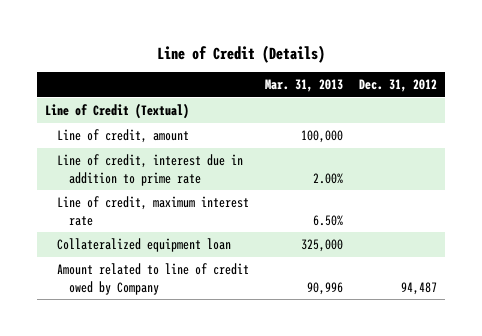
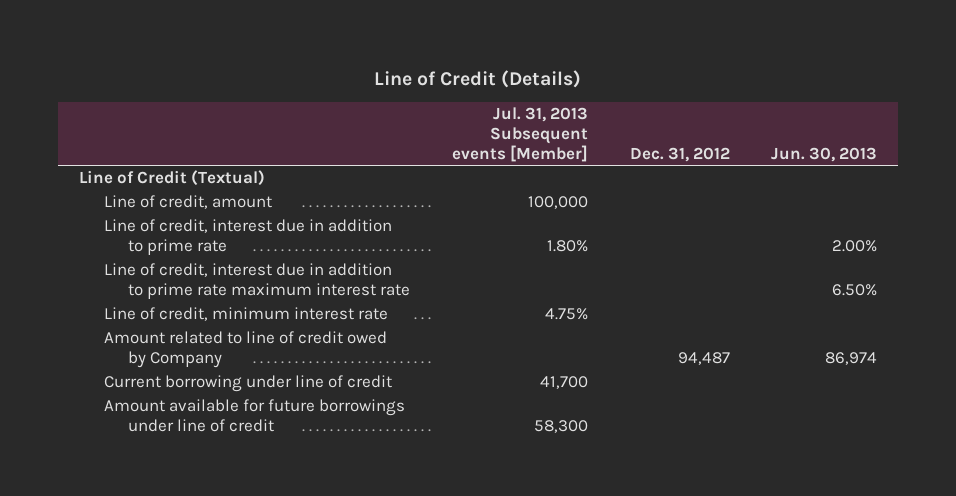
[264,79,343,93] Mar. 31, 2013 -> none
none -> [452,106,589,162] Jul. 31, 2013 Subsequent events [Member]
none -> [771,146,878,162] Jun. 30, 2013
[56,238,231,253] Collateralized equipment loan -> none
[56,196,249,226] Line of credit, maximum interest rate -> [103,263,411,300] Line of credit, interest due in addition to prime rate maximum interest rate
none -> [103,307,388,322] Line of credit, minimum interest rate
none -> [103,375,392,393] Current borrowing under line of credit
none -> [103,399,405,433] Amount available for future borrowings under line of credit

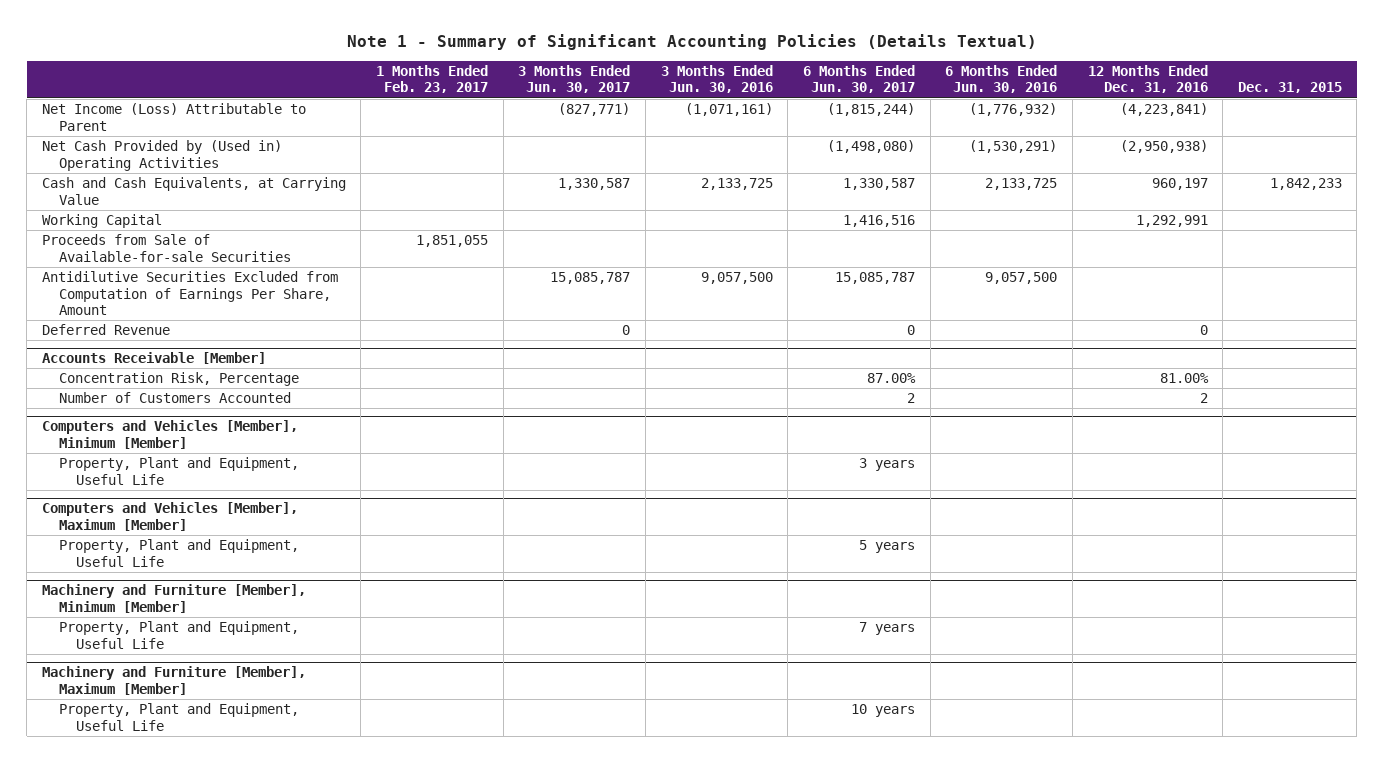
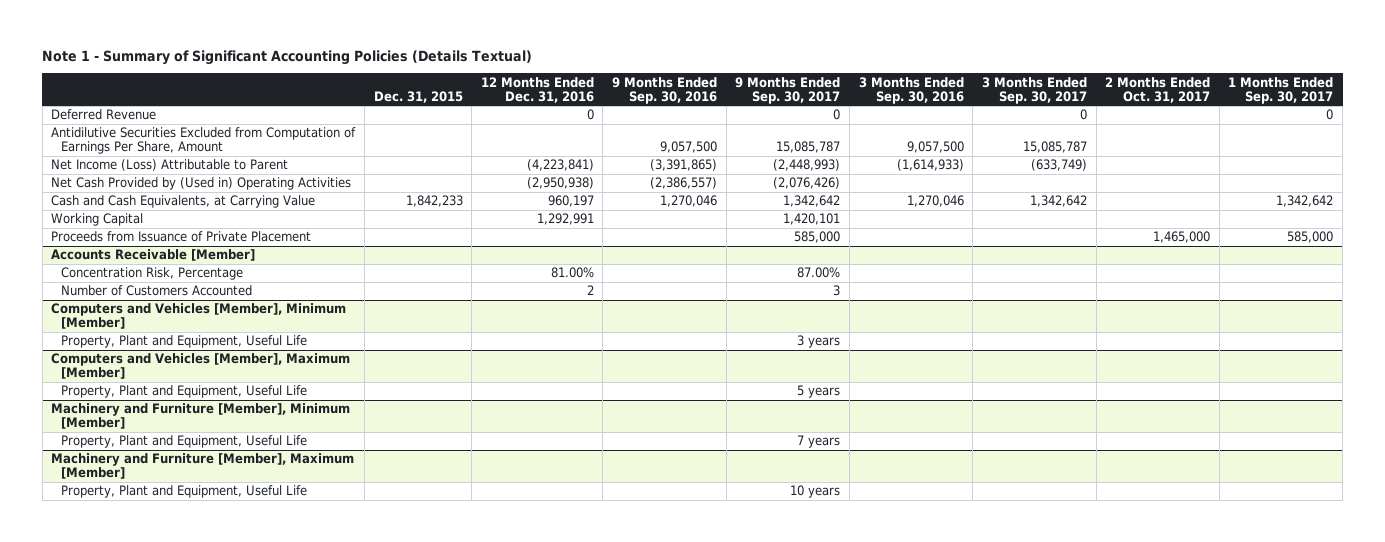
[376,64,489,94] 1 Months Ended Feb. 23, 2017 -> none
[518,64,631,94] 3 Months Ended Jun. 30, 2017 -> none
[660,64,773,94] 3 Months Ended Jun. 30, 2016 -> none
[802,64,915,94] 6 Months Ended Jun. 30, 2017 -> none
[945,64,1058,94] 6 Months Ended Jun. 30, 2016 -> none
none -> [612,76,718,104] 9 Months Ended Sep. 30, 2016
none -> [735,76,841,104] 9 Months Ended Sep. 30, 2017
none -> [858,76,964,104] 3 Months Ended Sep. 30, 2016
none -> [981,76,1087,104] 3 Months Ended Sep. 30, 2017
none -> [1105,76,1211,103] 2 Months Ended Oct. 31, 2017
none -> [1228,76,1334,104] 1 Months Ended Sep. 30, 2017
[41,323,170,335] Deferred Revenue -> [51,109,157,121] Deferred Revenue
[41,270,338,316] Antidilutive Securities Excluded from Computation of Earnings Per Share, Amount -> [51,127,357,155] Antidilutive Securities Excluded from Computation of Earnings Per Share, Amount
[41,233,291,262] Proceeds from Sale of Available-for-sale Securities -> none
none -> [51,231,312,243] Proceeds from Issuance of Private Placement

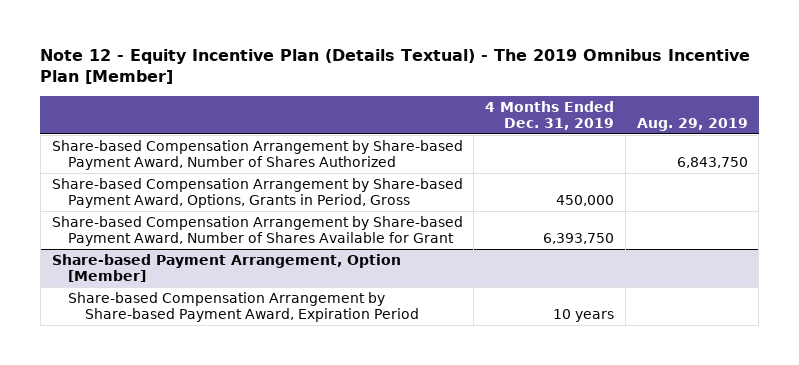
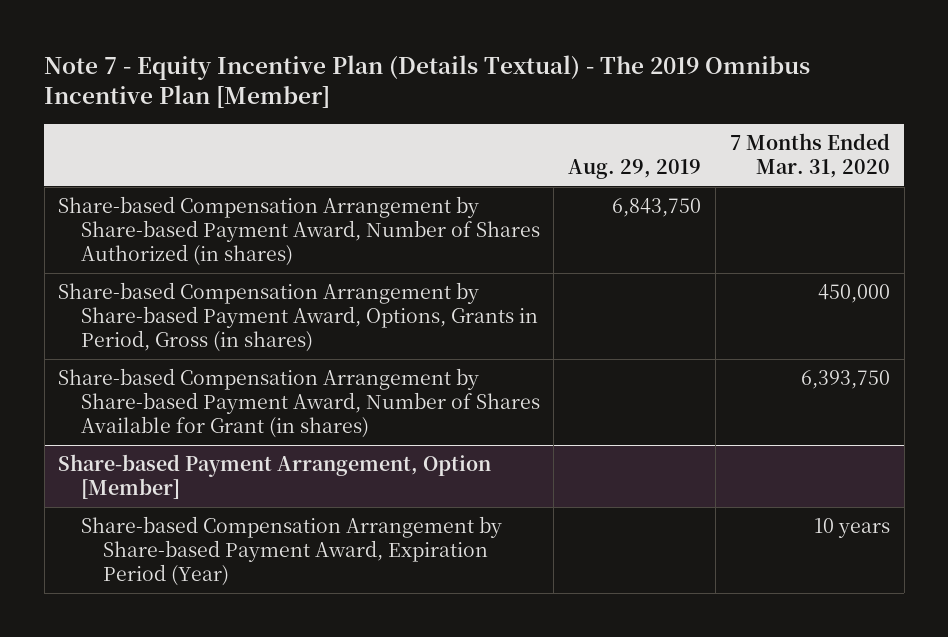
[40,49,751,85] Note 12 - Equity Incentive Plan (Details Textual) - The 2019 Omnibus Incentive Plan [Member] -> [44,55,811,109] Note 7 - Equity Incentive Plan (Details Textual) - The 2019 Omnibus Incentive Plan [Member]
[485,100,615,130] 4 Months Ended Dec. 31, 2019 -> none
none -> [729,133,890,178] 7 Months Ended Mar. 31, 2020
[51,140,463,170] Share-based Compensation Arrangement by Share-based Payment Award, Number of Shares Authorized -> [58,196,540,266] Share-based Compensation Arrangement by Share-based Payment Award, Number of Shares Authorized (in shares)
[51,178,463,208] Share-based Compensation Arrangement by Share-based Payment Award, Options, Grants in Period, Gross -> [58,282,538,352] Share-based Compensation Arrangement by Share-based Payment Award, Options, Grants in Period, Gross (in shares)
[51,216,463,246] Share-based Compensation Arrangement by Share-based Payment Award, Number of Shares Available for Grant -> [58,368,540,438] Share-based Compensation Arrangement by Share-based Payment Award, Number of Shares Available for Grant (in shares)
[68,292,420,322] Share-based Compensation Arrangement by Share-based Payment Award, Expiration Period -> [80,516,502,586] Share-based Compensation Arrangement by Share-based Payment Award, Expiration Period (Year)

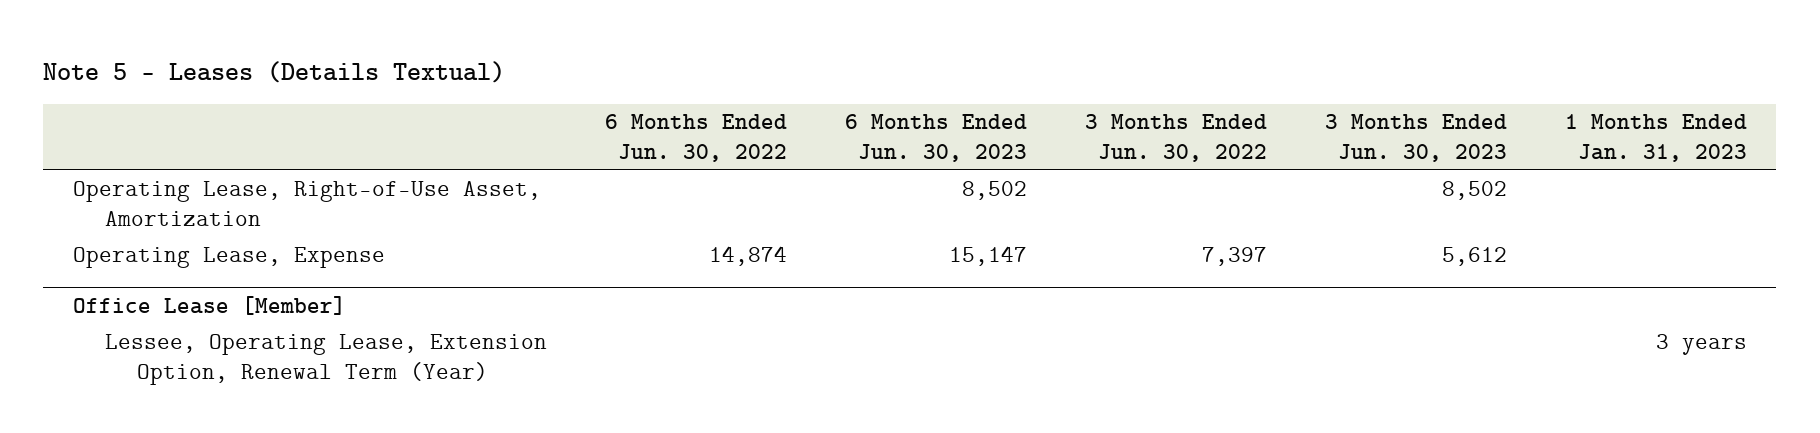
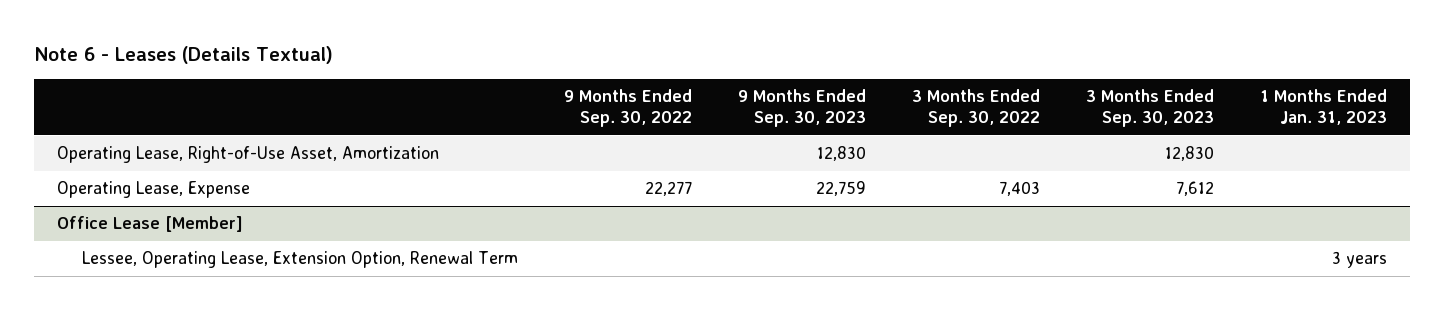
[43,61,506,84] Note 5 - Leases (Details Textual) -> [33,46,333,65] Note 6 - Leases (Details Textual)
[604,114,787,163] 6 Months Ended Jun. 30, 2022 -> none
[844,114,1027,163] 6 Months Ended Jun. 30, 2023 -> none
[1085,114,1268,163] 3 Months Ended Jun. 30, 2022 -> none
[1325,114,1508,163] 3 Months Ended Jun. 30, 2023 -> none
none -> [563,89,692,128] 9 Months Ended Sep. 30, 2022
none -> [737,89,866,128] 9 Months Ended Sep. 30, 2023
none -> [911,89,1040,128] 3 Months Ended Sep. 30, 2022
none -> [1085,89,1214,128] 3 Months Ended Sep. 30, 2023
[104,334,547,386] Lessee, Operating Lease, Extension Option, Renewal Term (Year) -> [81,251,518,269] Lessee, Operating Lease, Extension Option, Renewal Term

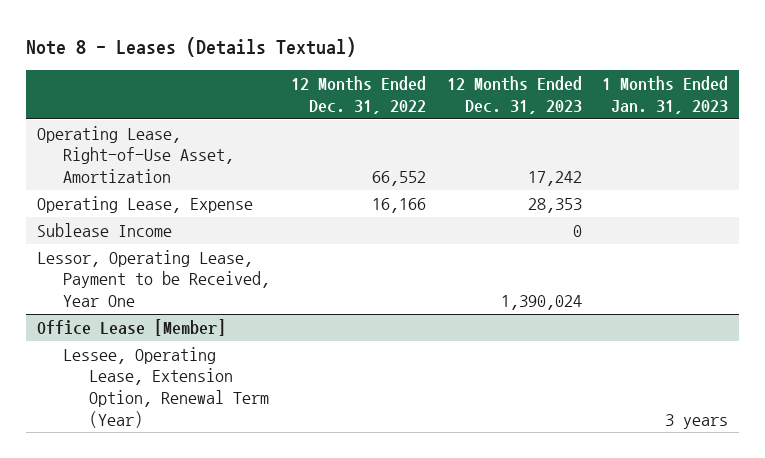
[33,46,333,65] Note 6 - Leases (Details Textual) -> [26,37,357,58] Note 8 - Leases (Details Textual)
[563,89,692,128] 9 Months Ended Sep. 30, 2022 -> none
[737,89,866,128] 9 Months Ended Sep. 30, 2023 -> none
[911,89,1040,128] 3 Months Ended Sep. 30, 2022 -> none
[1085,89,1214,128] 3 Months Ended Sep. 30, 2023 -> none
none -> [290,76,426,114] 12 Months Ended Dec. 31, 2022
none -> [446,76,582,114] 12 Months Ended Dec. 31, 2023
none -> [36,222,172,237] Sublease Income
none -> [36,249,270,308] Lessor, Operating Lease, Payment to be Received, Year One
[81,251,518,269] Lessee, Operating Lease, Extension Option, Renewal Term -> [62,346,270,428] Lessee, Operating Lease, Extension Option, Renewal Term (Year)

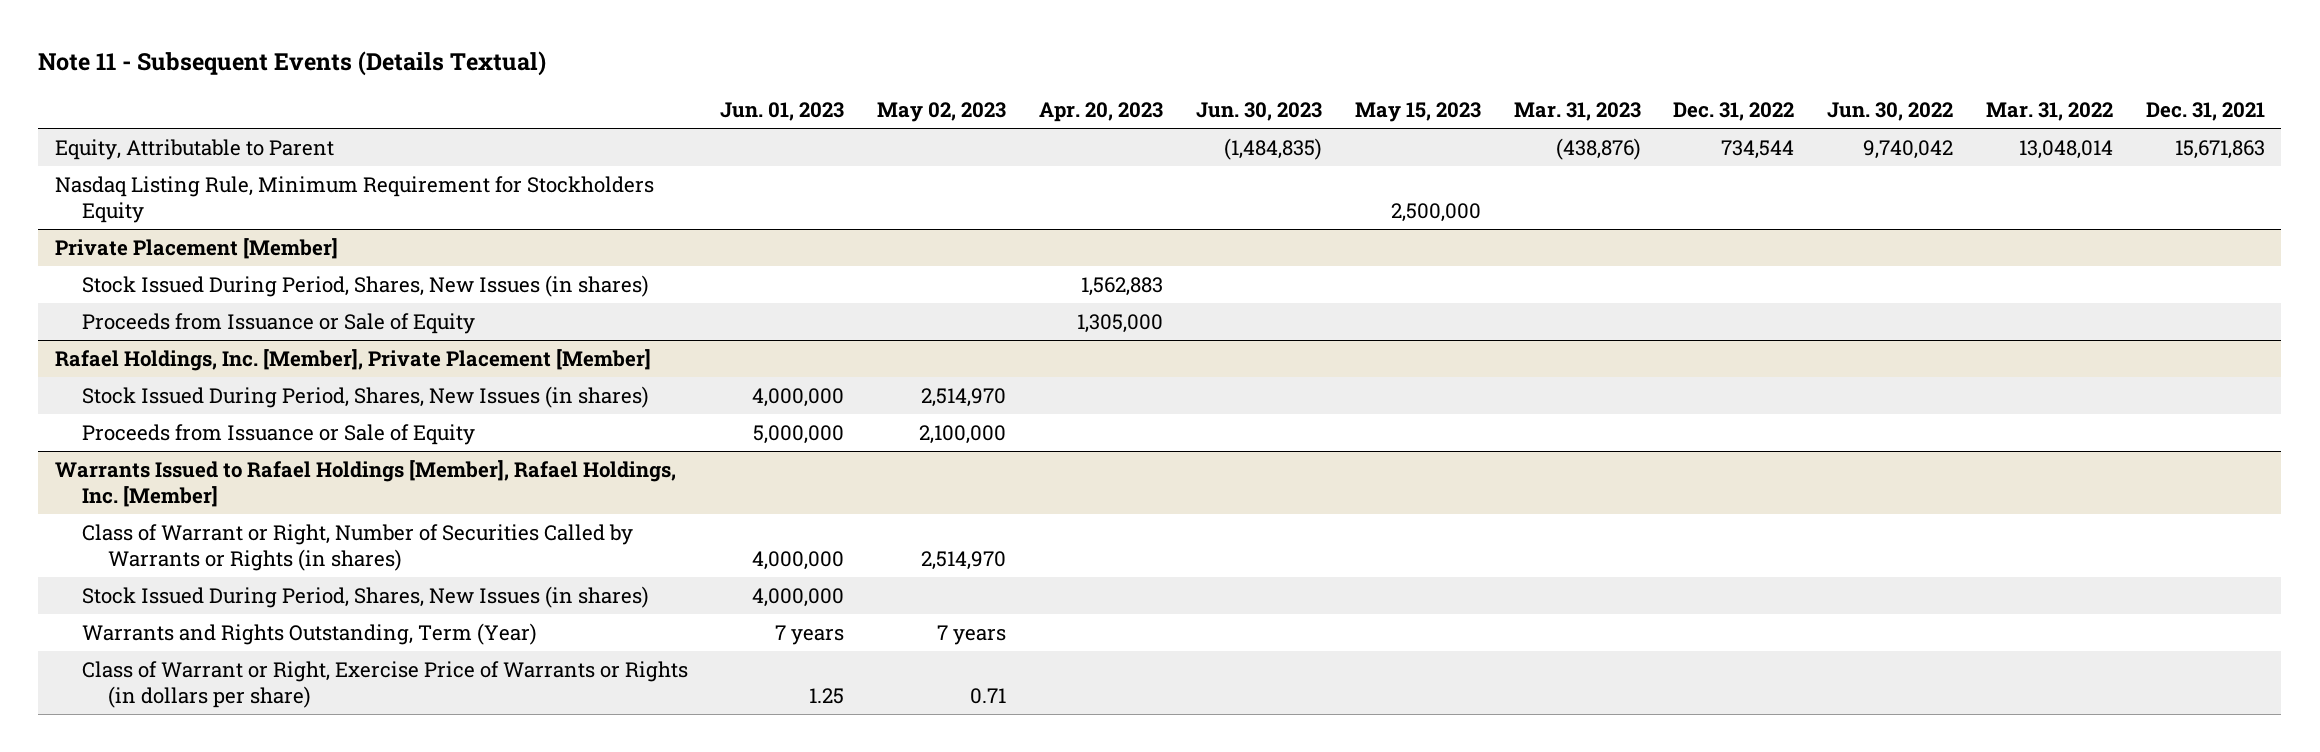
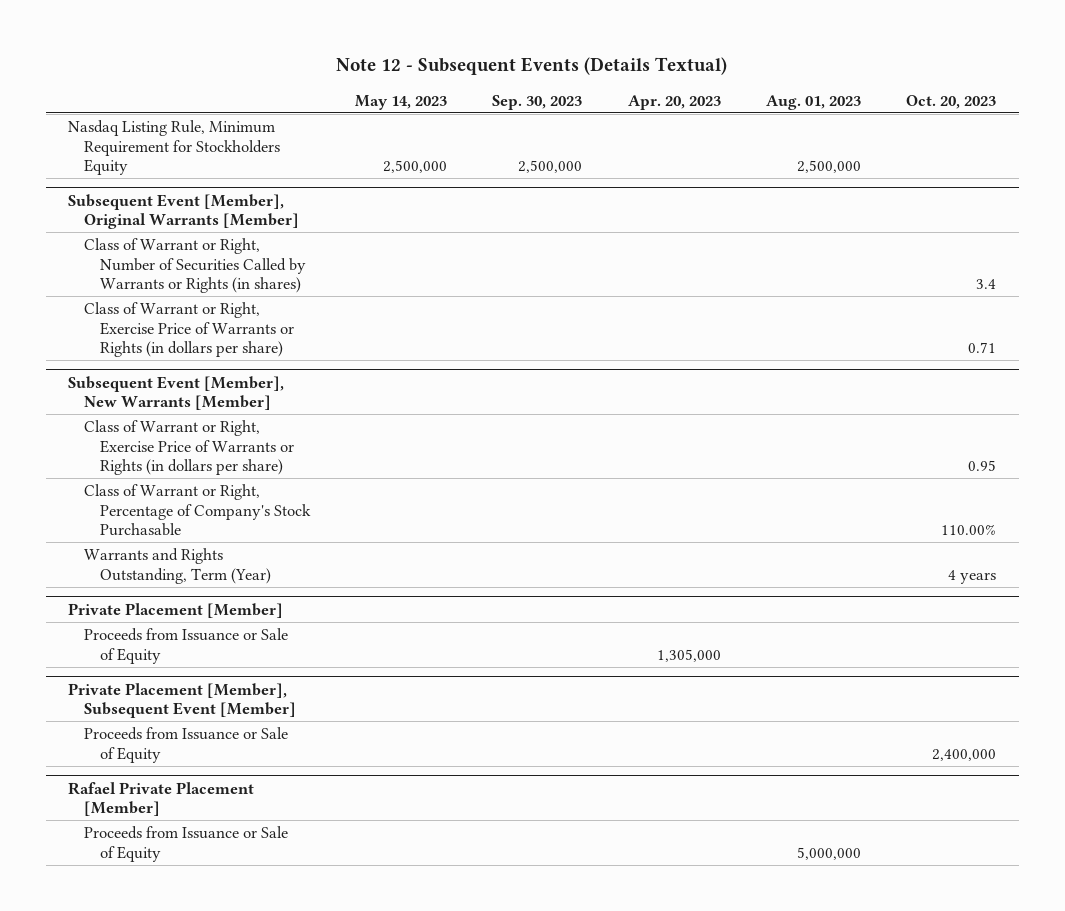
[38,51,547,77] Note 11 - Subsequent Events (Details Textual) -> [336,57,728,76] Note 12 - Subsequent Events (Details Textual)
[720,102,845,122] Jun. 01, 2023 -> none
[877,102,1007,123] May 02, 2023 -> none
[1195,102,1322,122] Jun. 30, 2023 -> none
[1354,102,1481,123] May 15, 2023 -> none
[1513,102,1641,122] Mar. 31, 2023 -> none
[1673,102,1795,122] Dec. 31, 2022 -> none
[1827,102,1954,122] Jun. 30, 2022 -> none
[1986,102,2114,122] Mar. 31, 2022 -> none
[2145,102,2265,122] Dec. 31, 2021 -> none
none -> [355,94,448,110] May 14, 2023
none -> [492,94,583,110] Sep. 30, 2023
none -> [766,94,862,110] Aug. 01, 2023
none -> [906,94,997,109] Oct. 20, 2023
[54,139,334,161] Equity, Attributable to Parent -> none
none -> [68,193,300,230] Subsequent Event [Member], Original Warrants [Member]
none -> [84,237,306,294] Class of Warrant or Right, Number of Securities Called by Warrants or Rights (in shares)
none -> [84,301,294,358] Class of Warrant or Right, Exercise Price of Warrants or Rights (in dollars per share)
none -> [68,375,285,411] Subsequent Event [Member], New Warrants [Member]
none -> [84,419,294,476] Class of Warrant or Right, Exercise Price of Warrants or Rights (in dollars per share)
none -> [84,483,311,537] Class of Warrant or Right, Percentage of Company's Stock Purchasable
none -> [84,547,271,584] Warrants and Rights Outstanding, Term (Year)
[81,275,649,298] Stock Issued During Period, Shares, New Issues (in shares) -> none
[81,386,649,409] Stock Issued During Period, Shares, New Issues (in shares) -> none
none -> [68,682,297,719] Private Placement [Member], Subsequent Event [Member]
none -> [84,726,289,763] Proceeds from Issuance or Sale of Equity
[54,349,651,372] Rafael Holdings, Inc. [Member], Private Placement [Member] -> [68,781,255,817] Rafael Private Placement [Member]
[54,460,676,507] Warrants Issued to Rafael Holdings [Member], Rafael Holdings, Inc. [Member] -> none
[81,524,633,571] Class of Warrant or Right, Number of Securities Called by Warrants or Rights (in shares) -> none
[81,586,649,609] Stock Issued During Period, Shares, New Issues (in shares) -> none
[81,623,537,646] Warrants and Rights Outstanding, Term (Year) -> none
[81,661,688,708] Class of Warrant or Right, Exercise Price of Warrants or Rights (in dollars per share) -> none

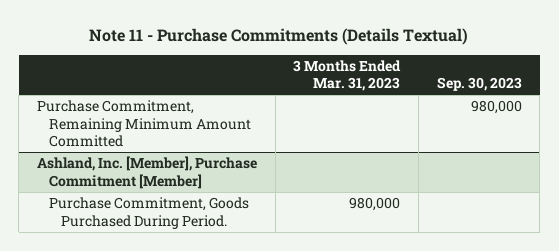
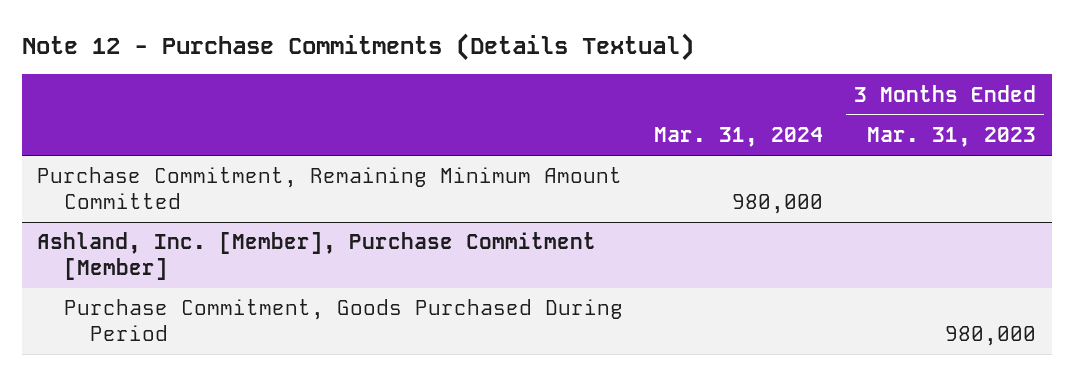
[89,27,469,45] Note 11 - Purchase Commitments (Details Textual) -> [21,32,694,61] Note 12 - Purchase Commitments (Details Textual)
[436,77,522,92] Sep. 30, 2023 -> none
none -> [653,127,823,148] Mar. 31, 2024
[49,197,250,229] Purchase Commitment, Goods Purchased During Period. -> [63,299,623,342] Purchase Commitment, Goods Purchased During Period

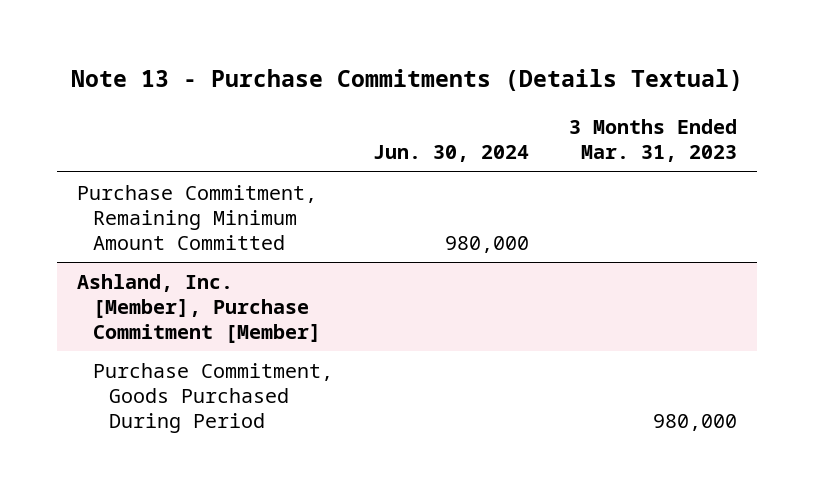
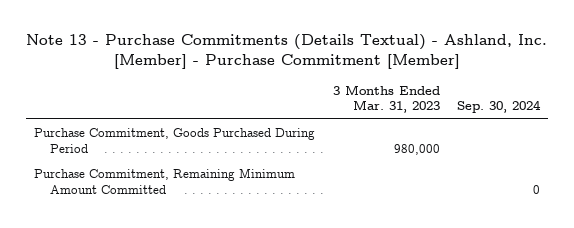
[70,69,743,92] Note 13 - Purchase Commitments (Details Textual) -> [26,34,548,70] Note 13 - Purchase Commitments (Details Textual) - Ashland, Inc. [Member] - Purchase Commitment [Member]
[373,145,530,163] Jun. 30, 2024 -> none
none -> [456,100,541,114] Sep. 30, 2024
none -> [34,128,316,153] Purchase Commitment, Goods Purchased During Period
[76,274,322,343] Ashland, Inc. [Member], Purchase Commitment [Member] -> none
[93,363,334,433] Purchase Commitment, Goods Purchased During Period -> none

